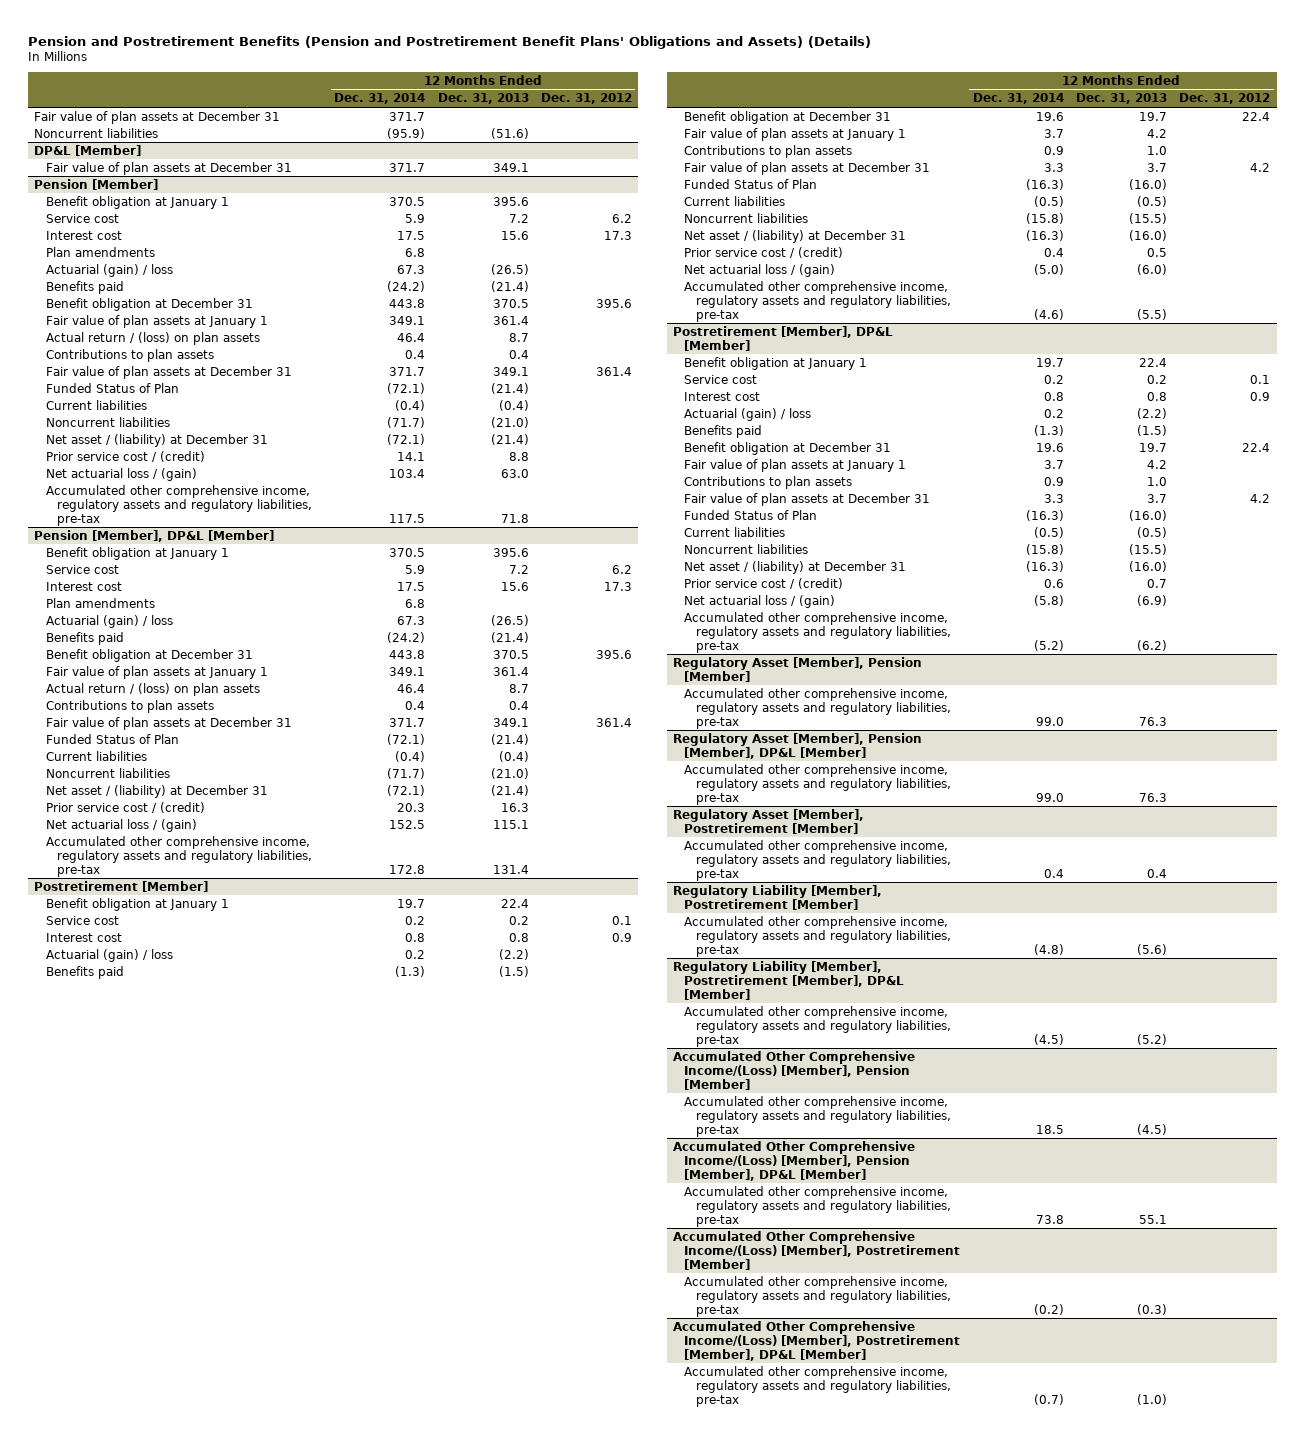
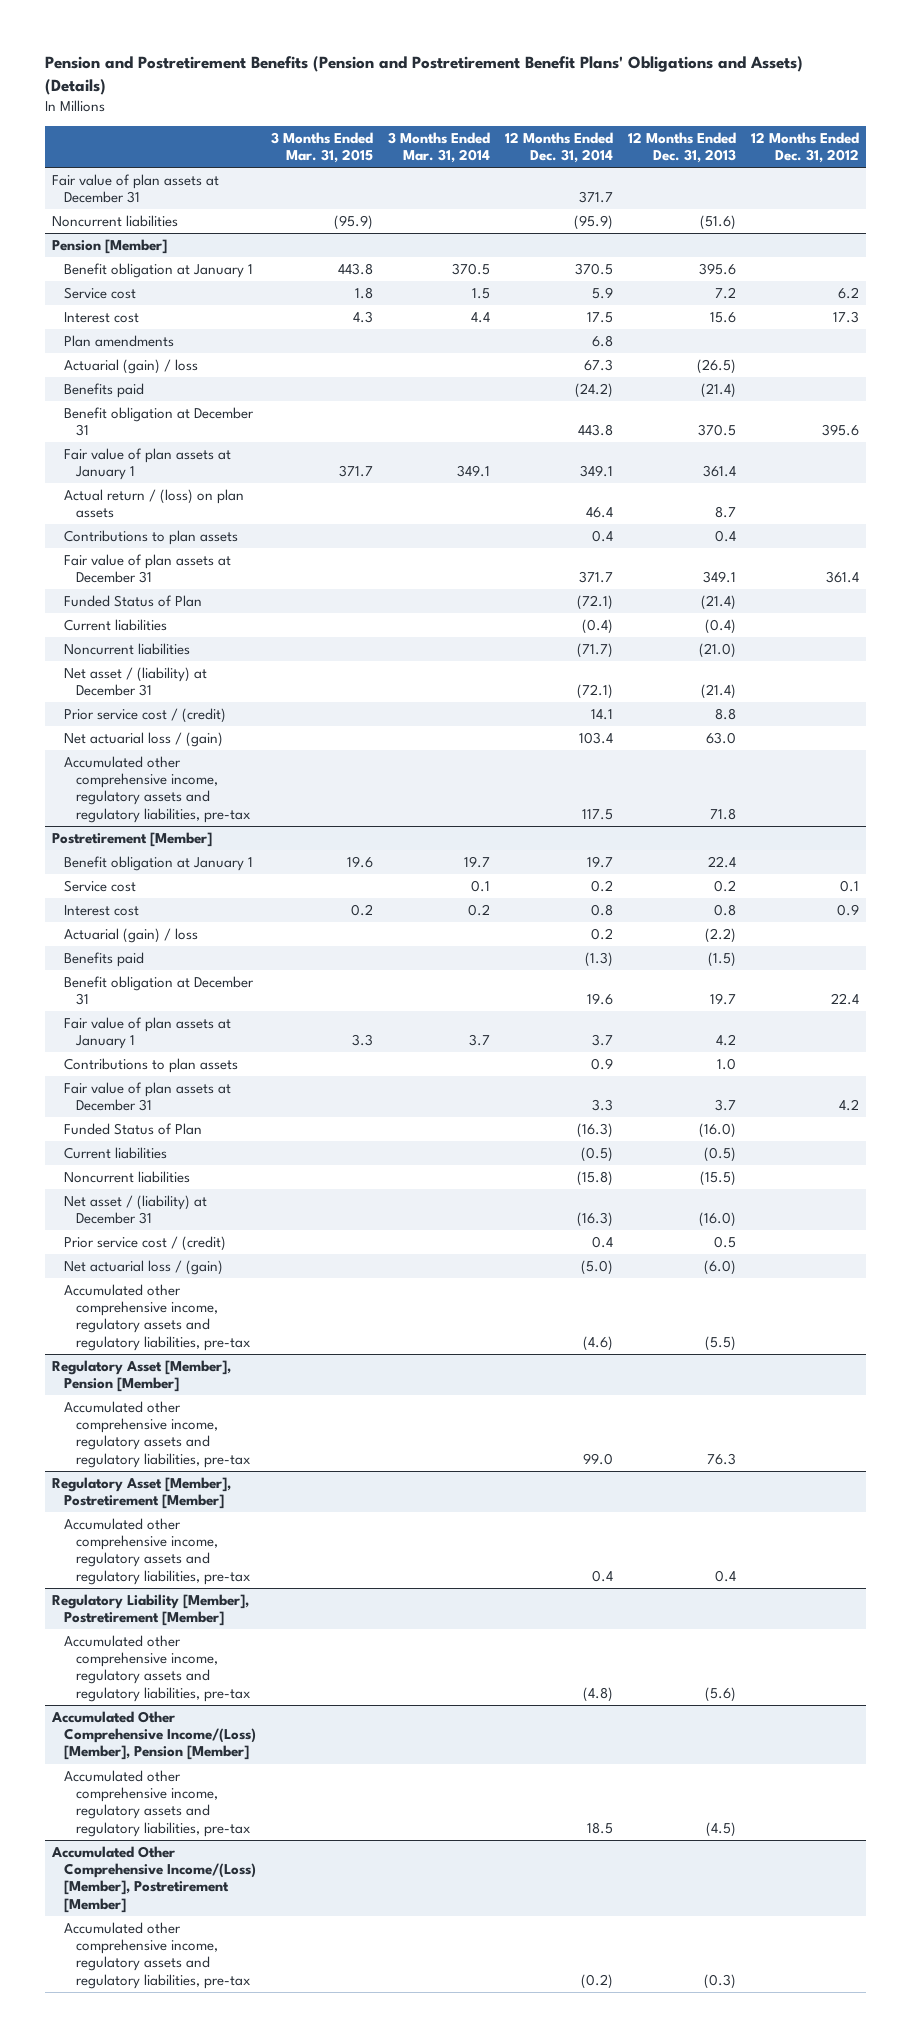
none -> [271,131,374,164] 3 Months Ended Mar. 31, 2015
none -> [388,131,491,164] 3 Months Ended Mar. 31, 2014
[34,144,142,156] DP&L [Member] -> none
[45,161,292,175] Fair value of plan assets at December 31 -> none
[34,529,275,542] Pension [Member], DP&L [Member] -> none
[45,546,229,560] Benefit obligation at January 1 -> none
[45,564,119,574] Service cost -> none
[45,581,122,591] Interest cost -> none
[45,597,155,608] Plan amendments -> none
[45,614,173,628] Actuarial (gain) / loss -> none
[45,631,124,645] Benefits paid -> none
[45,648,253,662] Benefit obligation at December 31 -> none
[45,665,268,679] Fair value of plan assets at January 1 -> none
[45,682,260,696] Actual return / (loss) on plan assets -> none
[45,699,214,713] Contributions to plan assets -> none
[45,716,292,730] Fair value of plan assets at December 31 -> none
[45,733,179,744] Funded Status of Plan -> none
[45,750,147,761] Current liabilities -> none
[45,767,170,778] Noncurrent liabilities -> none
[45,784,268,798] Net asset / (liability) at December 31 -> none
[45,801,205,813] Prior service cost / (credit) -> none
[45,818,197,832] Net actuarial loss / (gain) -> none
[45,835,313,877] Accumulated other comprehensive income, regulatory assets and regulatory liabilities, pre-tax -> none
[672,325,893,351] Postretirement [Member], DP&L [Member] -> none
[684,356,868,370] Benefit obligation at January 1 -> none
[684,374,758,384] Service cost -> none
[684,391,761,401] Interest cost -> none
[684,407,812,421] Actuarial (gain) / loss -> none
[684,424,763,438] Benefits paid -> none
[684,441,892,455] Benefit obligation at December 31 -> none
[684,458,907,472] Fair value of plan assets at January 1 -> none
[684,475,853,489] Contributions to plan assets -> none
[684,492,931,506] Fair value of plan assets at December 31 -> none
[684,509,818,520] Funded Status of Plan -> none
[684,526,786,537] Current liabilities -> none
[684,543,809,554] Noncurrent liabilities -> none
[684,560,907,574] Net asset / (liability) at December 31 -> none
[684,577,844,589] Prior service cost / (credit) -> none
[684,594,836,608] Net actuarial loss / (gain) -> none
[684,611,951,653] Accumulated other comprehensive income, regulatory assets and regulatory liabilities, pre-tax -> none
[672,732,922,759] Regulatory Asset [Member], Pension [Member], DP&L [Member] -> none
[684,763,951,805] Accumulated other comprehensive income, regulatory assets and regulatory liabilities, pre-tax -> none
[672,960,905,1000] Regulatory Liability [Member], Postretirement [Member], DP&L [Member] -> none
[684,1005,951,1047] Accumulated other comprehensive income, regulatory assets and regulatory liabilities, pre-tax -> none
[672,1140,915,1181] Accumulated Other Comprehensive Income/(Loss) [Member], Pension [Member], DP&L [Member] -> none
[684,1185,951,1227] Accumulated other comprehensive income, regulatory assets and regulatory liabilities, pre-tax -> none
[672,1320,961,1361] Accumulated Other Comprehensive Income/(Loss) [Member], Postretirement [Member], DP&L [Member] -> none
[684,1365,951,1407] Accumulated other comprehensive income, regulatory assets and regulatory liabilities, pre-tax -> none

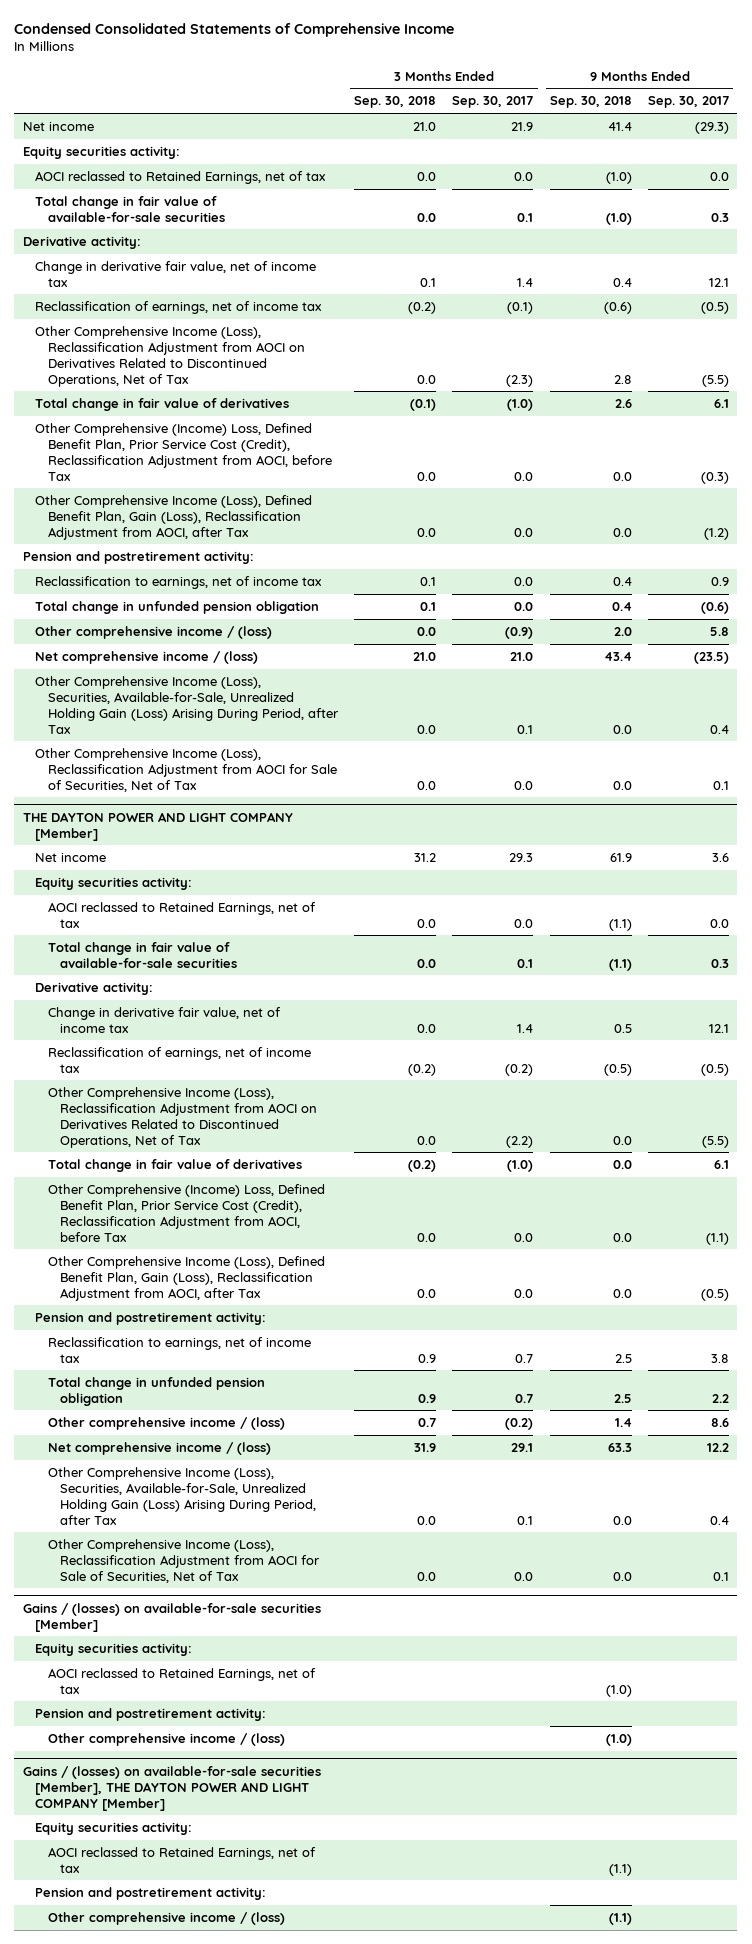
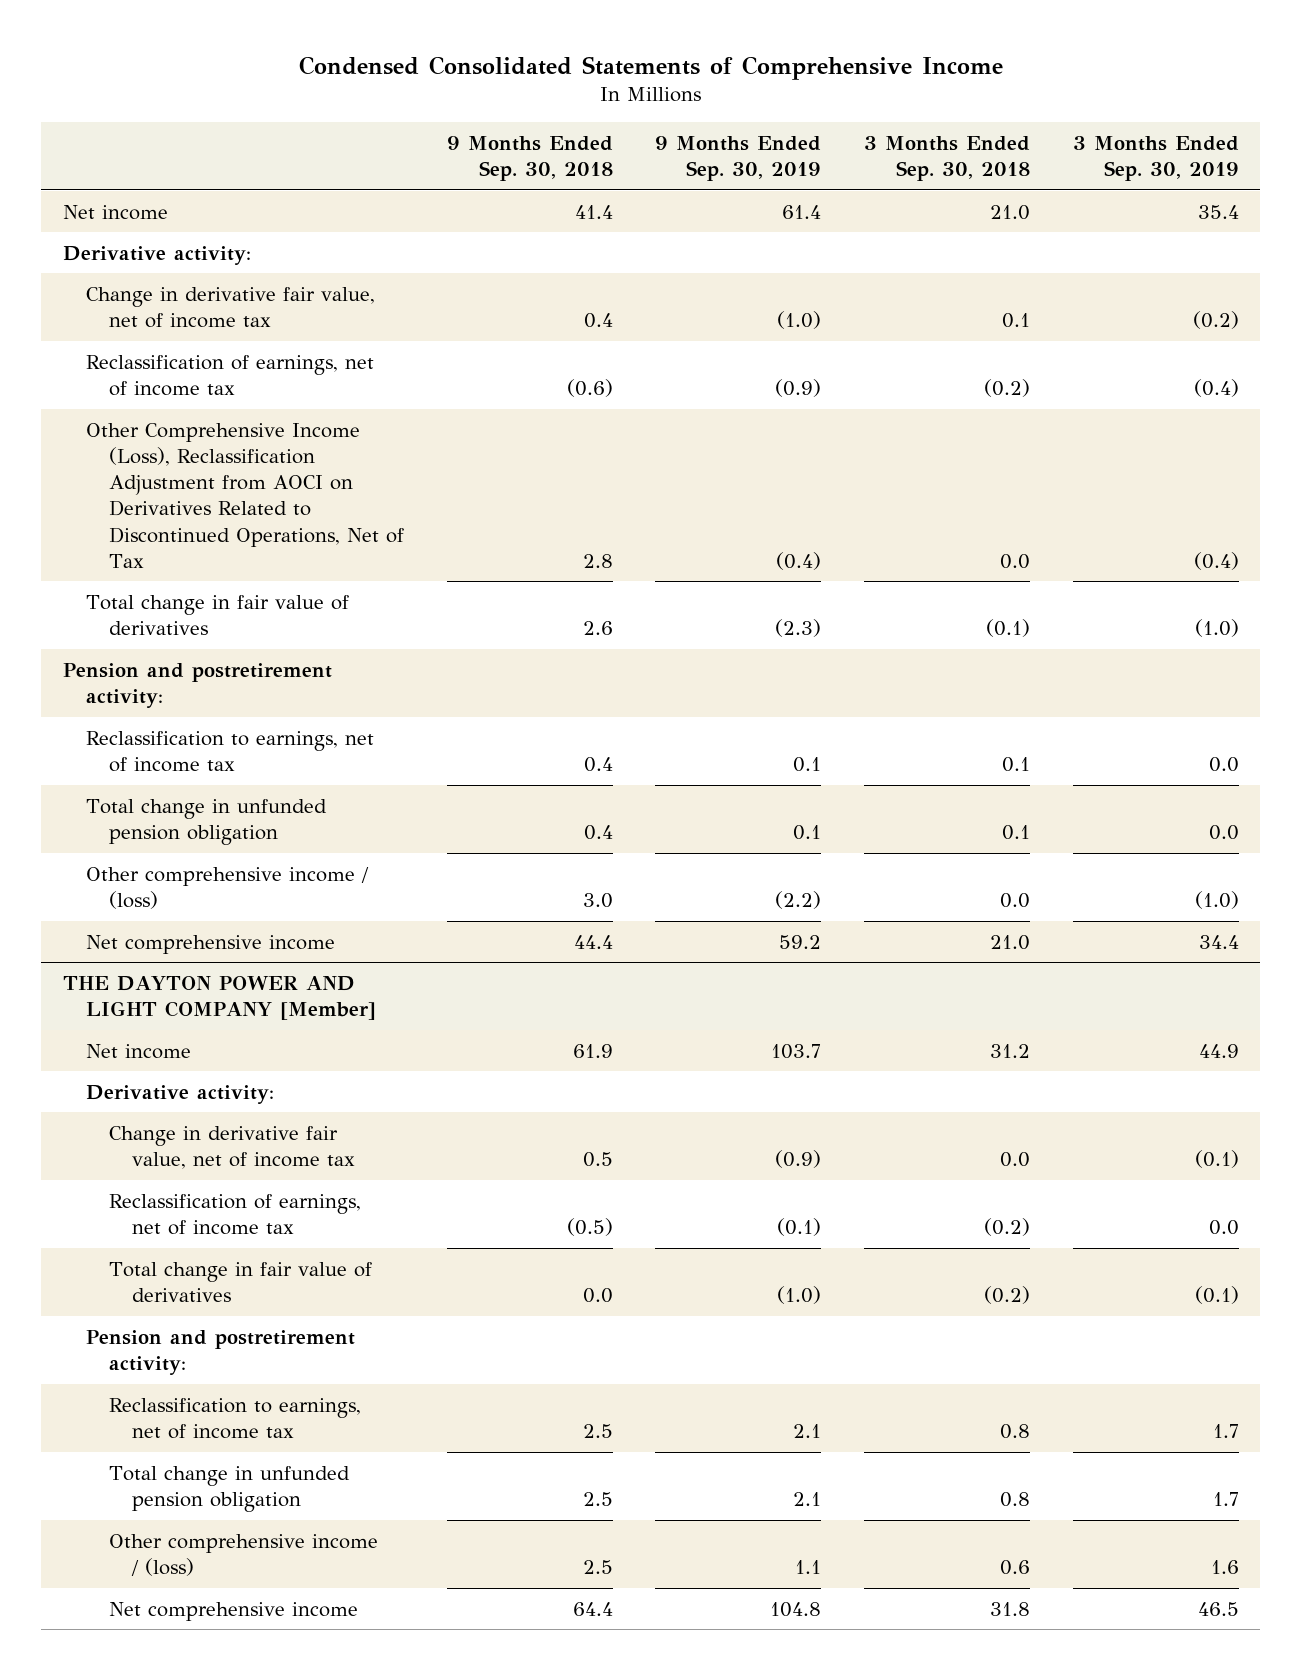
[452,96,534,109] Sep. 30, 2017 -> none
[648,96,730,109] Sep. 30, 2017 -> none
none -> [655,136,822,182] 9 Months Ended Sep. 30, 2019
none -> [1072,136,1239,182] 3 Months Ended Sep. 30, 2019
[22,145,180,159] Equity securities activity: -> none
[35,170,327,184] AOCI reclassed to Retained Earnings, net of tax -> none
[35,195,225,222] Total change in fair value of available-for-sale securities -> none
[35,422,332,481] Other Comprehensive (Income) Loss, Defined Benefit Plan, Prior Service Cost (Credit), Reclassification Adjustment from AOCI, before Tax -> none
[35,494,313,540] Other Comprehensive Income (Loss), Defined Benefit Plan, Gain (Loss), Reclassification Adjustment from AOCI, after Tax -> none
[35,675,339,734] Other Comprehensive Income (Loss), Securities, Available-for-Sale, Unrealized Holding Gain (Loss) Arising During Period, after Tax -> none
[35,747,337,792] Other Comprehensive Income (Loss), Reclassification Adjustment from AOCI for Sale of Securities, Net of Tax -> none
[613,626,632,636] 2.0 -> [582,893,613,909] 3.0
[35,650,259,664] Net comprehensive income / (loss) -> [85,934,335,954] Net comprehensive income
[603,651,632,661] 43.4 -> [573,934,613,949] 44.4
[35,876,193,890] Equity securities activity: -> none
[47,901,316,928] AOCI reclassed to Retained Earnings, net of tax -> none
[47,941,238,968] Total change in fair value of available-for-sale securities -> none
[47,1086,318,1148] Other Comprehensive Income (Loss), Reclassification Adjustment from AOCI on Derivatives Related to Discontinued Operations, Net of Tax -> none
[47,1183,325,1242] Other Comprehensive (Income) Loss, Defined Benefit Plan, Prior Service Cost (Credit), Reclassification Adjustment from AOCI, before Tax -> none
[47,1255,325,1301] Other Comprehensive Income (Loss), Defined Benefit Plan, Gain (Loss), Reclassification Adjustment from AOCI, after Tax -> none
[47,1466,317,1525] Other Comprehensive Income (Loss), Securities, Available-for-Sale, Unrealized Holding Gain (Loss) Arising During Period, after Tax -> none
[47,1538,321,1583] Other Comprehensive Income (Loss), Reclassification Adjustment from AOCI for Sale of Securities, Net of Tax -> none
[22,1602,321,1632] Gains / (losses) on available-for-sale securities [Member] -> none
[35,1642,193,1656] Equity securities activity: -> none
[47,1667,316,1694] AOCI reclassed to Retained Earnings, net of tax -> none
[35,1707,267,1721] Pension and postretirement activity: -> none
[47,1732,285,1746] Other comprehensive income / (loss) -> none
[22,1765,321,1811] Gains / (losses) on available-for-sale securities [Member], THE DAYTON POWER AND LIGHT COMPANY [Member] -> none
[35,1821,193,1835] Equity securities activity: -> none
[47,1846,316,1873] AOCI reclassed to Retained Earnings, net of tax -> none
[35,1886,267,1900] Pension and postretirement activity: -> none
[47,1911,285,1925] Other comprehensive income / (loss) -> none
[418,1353,437,1363] 0.9 -> [1000,1424,1031,1440] 0.8
[418,1393,437,1403] 0.9 -> [1000,1492,1031,1508] 0.8
[418,1417,437,1427] 0.7 -> [1000,1560,1031,1576] 0.6
[614,1417,632,1427] 1.4 -> [582,1560,613,1575] 2.5
[47,1441,271,1455] Net comprehensive income / (loss) -> [108,1601,358,1621] Net comprehensive income
[414,1442,437,1452] 31.9 -> [990,1601,1031,1616] 31.8
[607,1442,632,1452] 63.3 -> [572,1601,613,1616] 64.4

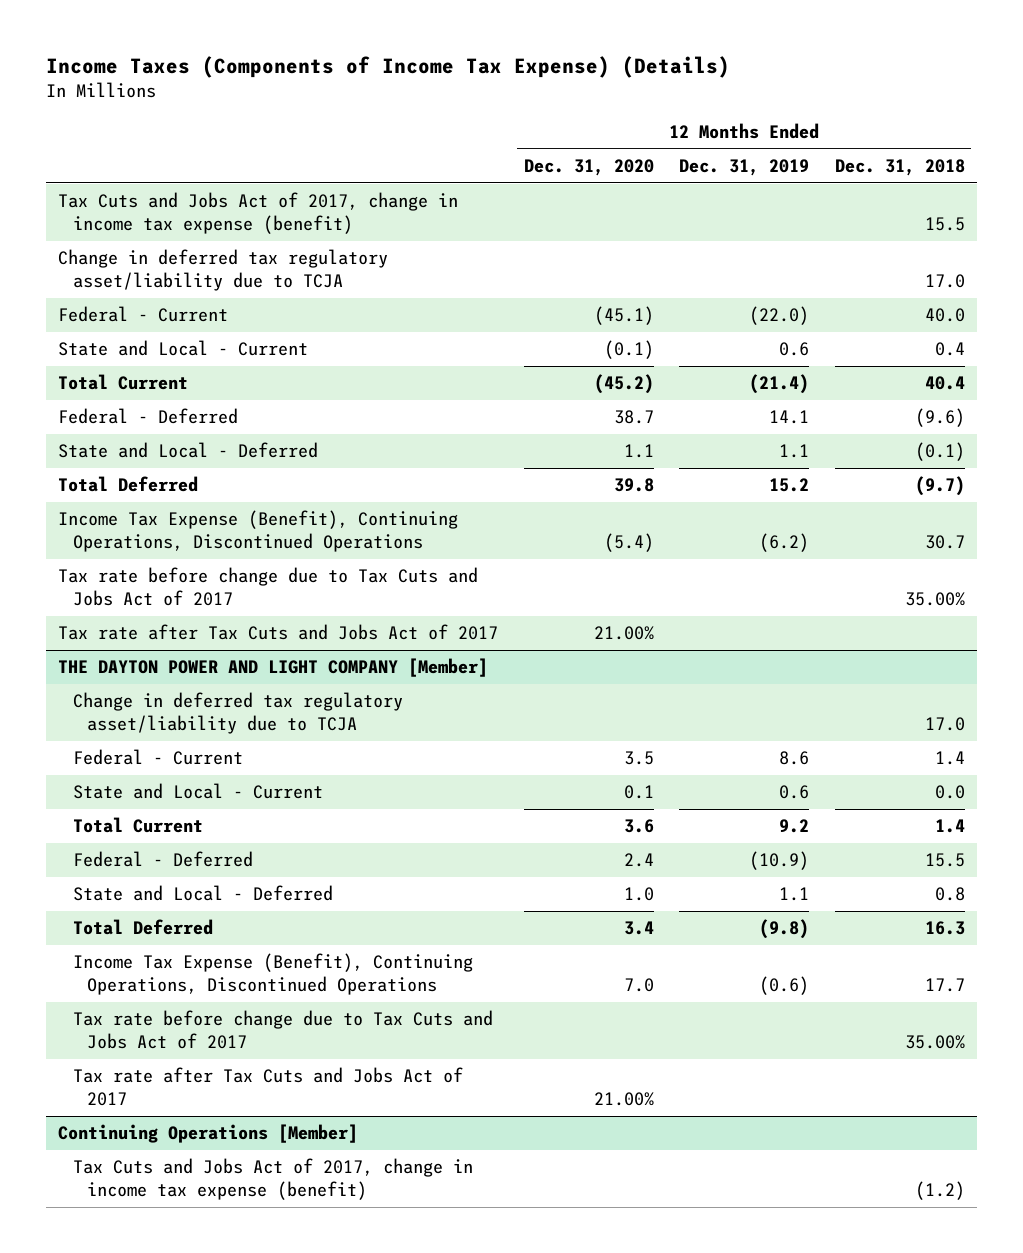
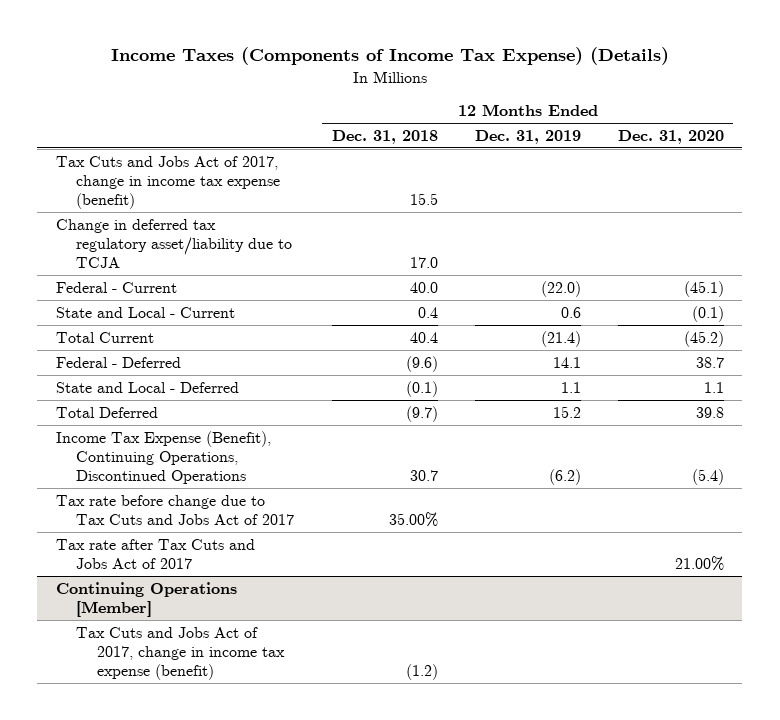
[58,658,489,678] THE DAYTON POWER AND LIGHT COMPANY [Member] -> none
[72,692,403,735] Change in deferred tax regulatory asset/liability due to TCJA -> none
[72,749,243,766] Federal - Current -> none
[72,783,323,800] State and Local - Current -> none
[72,817,203,834] Total Current -> none
[72,851,253,868] Federal - Deferred -> none
[72,885,333,902] State and Local - Deferred -> none
[72,919,213,936] Total Deferred -> none
[72,953,473,996] Income Tax Expense (Benefit), Continuing Operations, Discontinued Operations -> none
[72,1010,493,1050] Tax rate before change due to Tax Cuts and Jobs Act of 2017 -> none
[72,1067,463,1107] Tax rate after Tax Cuts and Jobs Act of 2017 -> none

